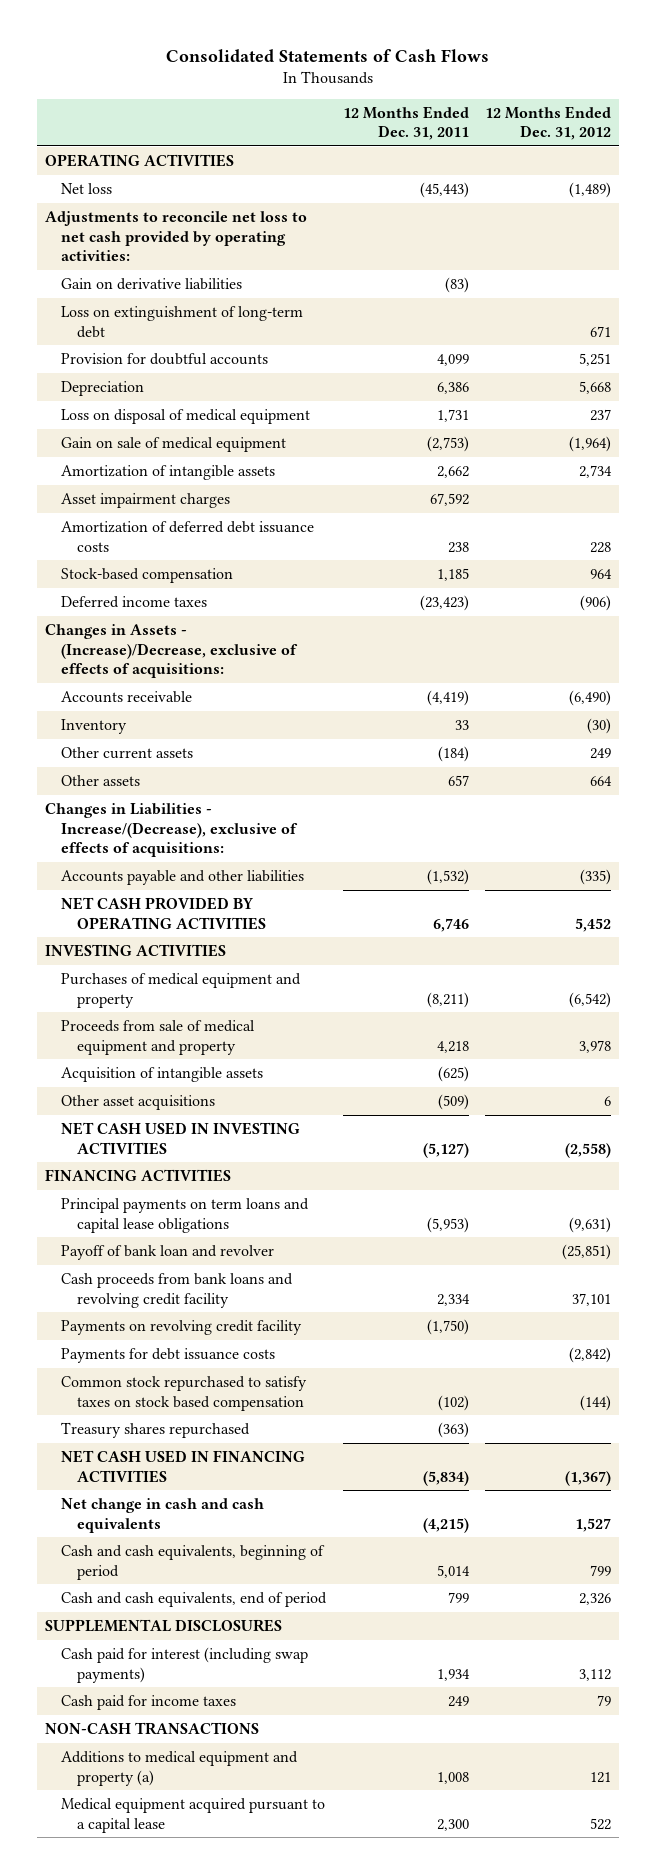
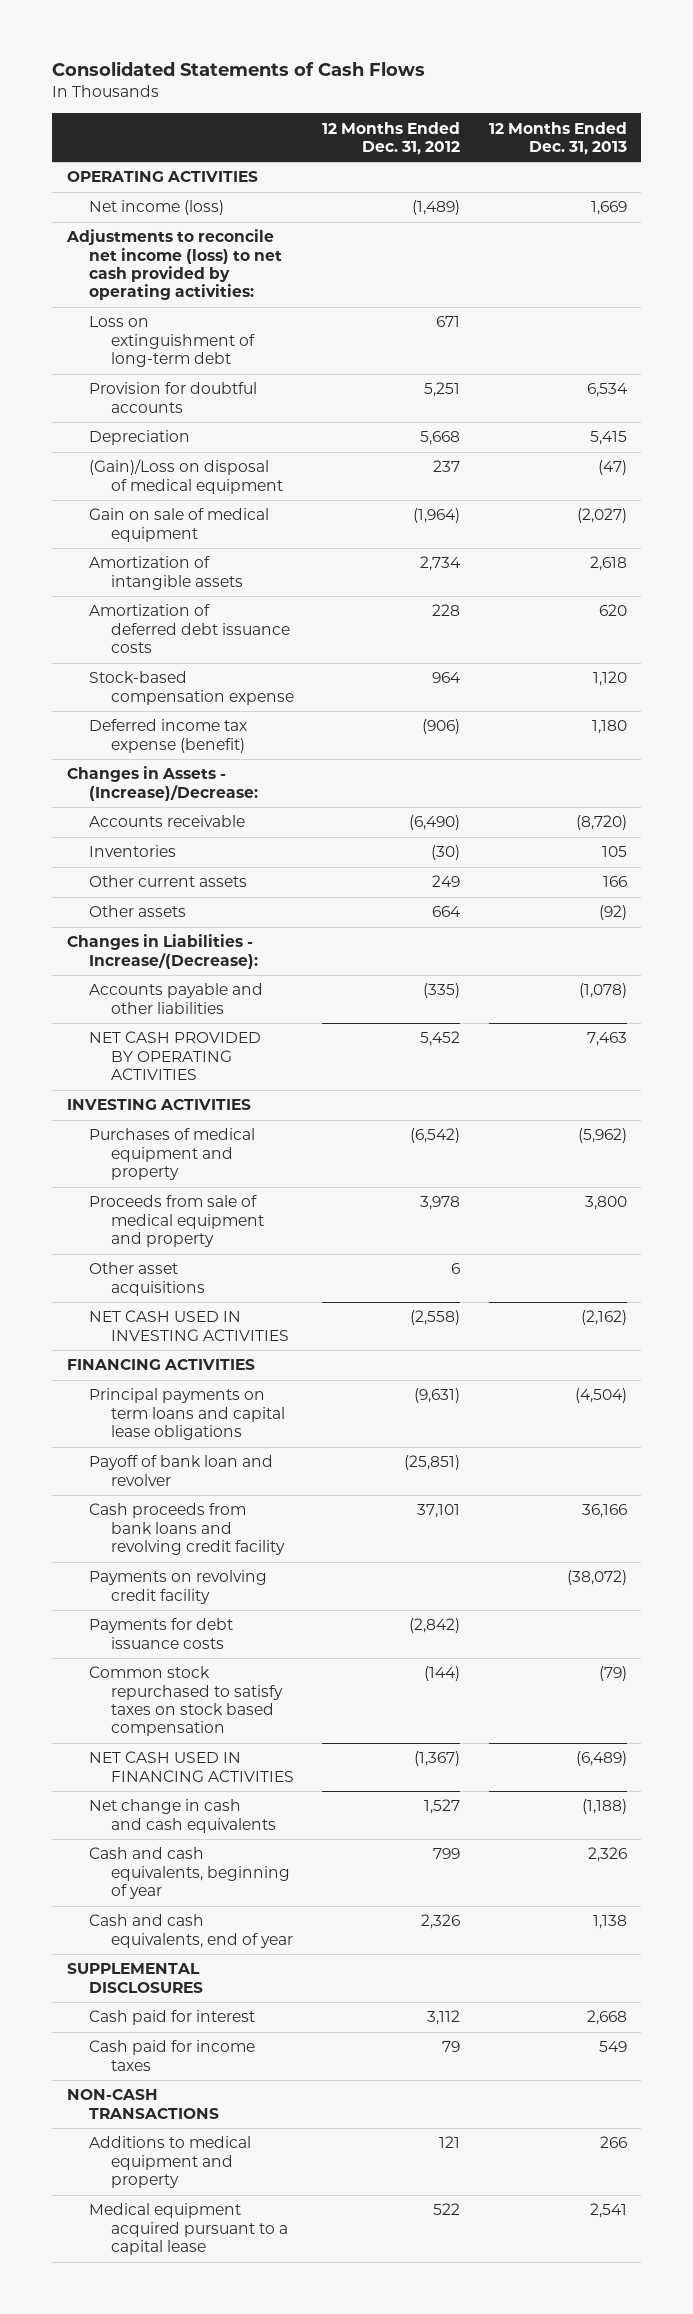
[342,105,469,141] 12 Months Ended Dec. 31, 2011 -> none
none -> [488,121,627,155] 12 Months Ended Dec. 31, 2013
[61,278,243,291] Gain on derivative liabilities -> none
[61,183,113,195] Net loss -> [88,200,224,216] Net income (loss)
[45,211,308,262] Adjustments to reconcile net loss to net cash provided by operating activities: -> [65,229,282,301] Adjustments to reconcile net income (loss) to net cash provided by operating activities:
[61,409,311,425] Loss on disposal of medical equipment -> [88,459,283,494] (Gain)/Loss on disposal of medical equipment
[61,493,231,509] Asset impairment charges -> none
[61,568,234,584] Stock-based compensation -> [88,671,294,705] Stock-based compensation expense
[61,596,208,609] Deferred income taxes -> [88,719,247,753] Deferred income tax expense (benefit)
[45,624,299,679] Changes in Assets - (Increase)/Decrease, exclusive of effects of acquisitions: -> [66,766,258,801] Changes in Assets - (Increase)/Decrease:
[61,719,128,735] Inventory -> [88,845,176,858] Inventories
[45,803,299,858] Changes in Liabilities - Increase/(Decrease), exclusive of effects of acquisitions: -> [66,934,258,969] Changes in Liabilities - Increase/(Decrease):
[61,1067,264,1083] Acquisition of intangible assets -> none
[61,1422,251,1439] Treasury shares repurchased -> none
[61,1545,326,1580] Cash and cash equivalents, beginning of period -> [88,1847,290,1900] Cash and cash equivalents, beginning of year
[61,1592,328,1608] Cash and cash equivalents, end of period -> [88,1914,293,1948] Cash and cash equivalents, end of year
[61,1647,309,1683] Cash paid for interest (including swap payments) -> [88,2010,255,2026] Cash paid for interest
[61,1751,299,1786] Additions to medical equipment and property (a) -> [88,2136,251,2189] Additions to medical equipment and property

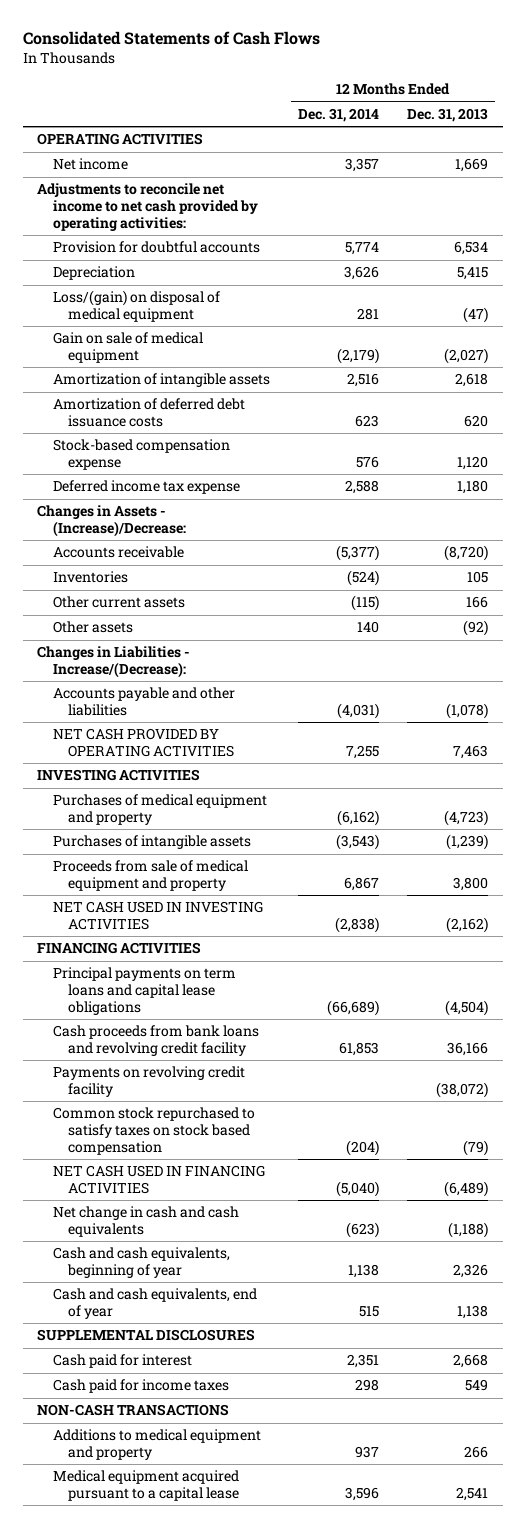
[322,121,461,155] 12 Months Ended Dec. 31, 2012 -> none
none -> [297,108,379,123] Dec. 31, 2014
[88,316,255,368] Loss on extinguishment of long-term debt -> none
[88,200,224,216] Net income (loss) -> [52,158,128,171] Net income
[65,229,282,301] Adjustments to reconcile net income (loss) to net cash provided by operating activities: -> [36,183,258,231] Adjustments to reconcile net income to net cash provided by operating activities:
[88,459,283,494] (Gain)/Loss on disposal of medical equipment -> [52,290,220,323] Loss/(gain) on disposal of medical equipment
[88,719,247,753] Deferred income tax expense (benefit) -> [52,480,240,495] Deferred income tax expense
[577,1128,627,1144] (5,962) -> [444,810,489,827] (4,723)
none -> [52,835,251,850] Purchases of intangible assets
[88,1262,205,1296] Other asset acquisitions -> none
[88,1455,273,1486] Payoff of bank loan and revolver -> none
[88,1618,233,1649] Payments for debt issuance costs -> none

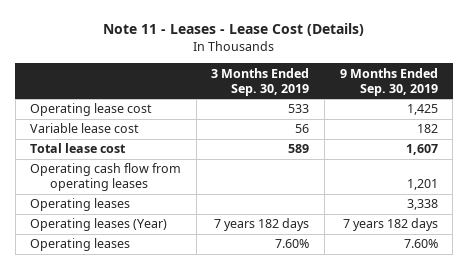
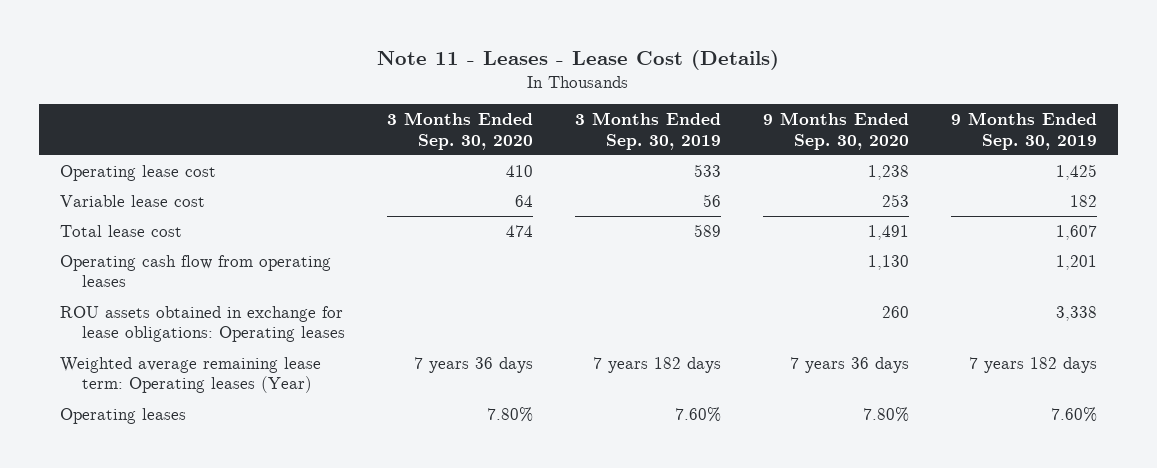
none -> [386,112,533,150] 3 Months Ended Sep. 30, 2020
none -> [762,112,909,150] 9 Months Ended Sep. 30, 2020
[30,198,131,212] Operating leases -> [59,305,345,343] ROU assets obtained in exchange for lease obligations: Operating leases
[30,218,168,232] Operating leases (Year) -> [59,356,321,394] Weighted average remaining lease term: Operating leases (Year)

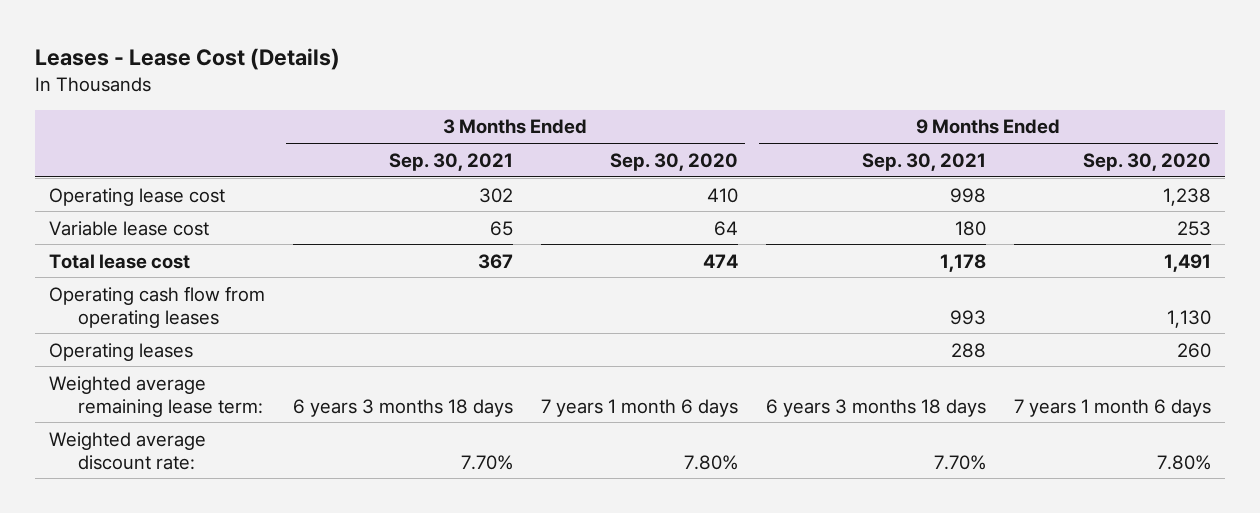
[377,49,780,70] Note 11 - Leases - Lease Cost (Details) -> [34,47,340,70] Leases - Lease Cost (Details)
[574,112,721,150] 3 Months Ended Sep. 30, 2019 -> none
[950,112,1097,150] 9 Months Ended Sep. 30, 2019 -> none
none -> [388,152,513,171] Sep. 30, 2021
none -> [861,152,986,171] Sep. 30, 2021
[59,305,345,343] ROU assets obtained in exchange for lease obligations: Operating leases -> [48,342,193,361] Operating leases
[59,356,321,394] Weighted average remaining lease term: Operating leases (Year) -> [48,375,263,417] Weighted average remaining lease term:
[413,356,533,373] 7 years 36 days -> [540,398,738,417] 7 years 1 month 6 days
[789,356,909,373] 7 years 36 days -> [1013,398,1211,417] 7 years 1 month 6 days
[59,407,186,424] Operating leases -> [48,431,206,470] Weighted average discount rate:

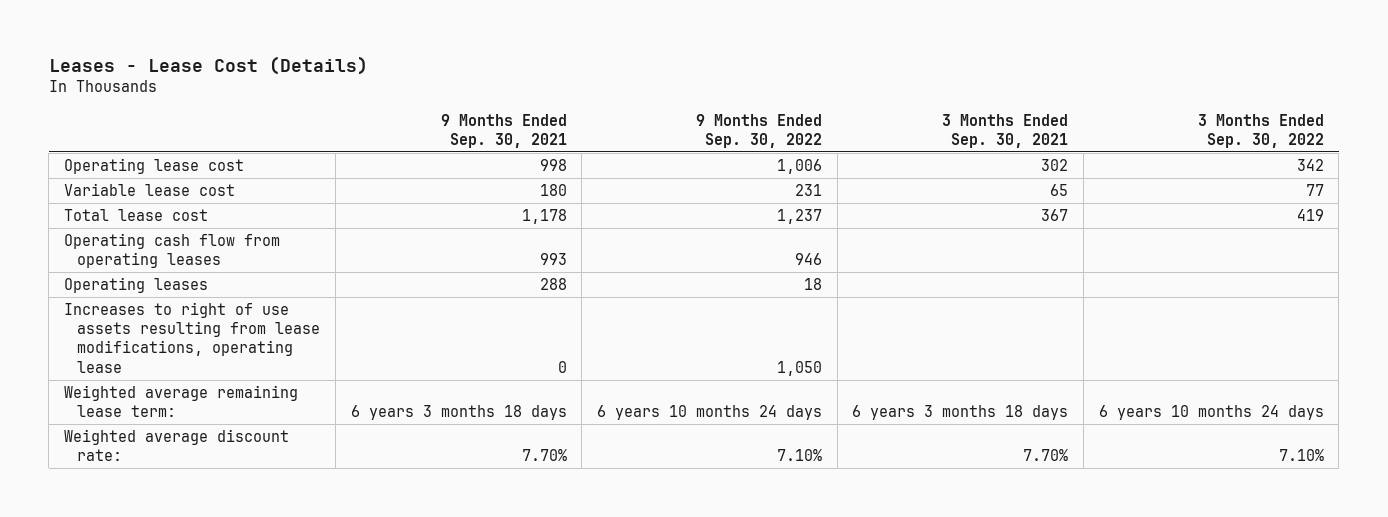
[609,152,738,171] Sep. 30, 2020 -> none
[1082,152,1211,171] Sep. 30, 2020 -> none
none -> [696,113,823,148] 9 Months Ended Sep. 30, 2022
none -> [1197,113,1324,148] 3 Months Ended Sep. 30, 2022
none -> [63,301,321,373] Increases to right of use assets resulting from lease modifications, operating lease

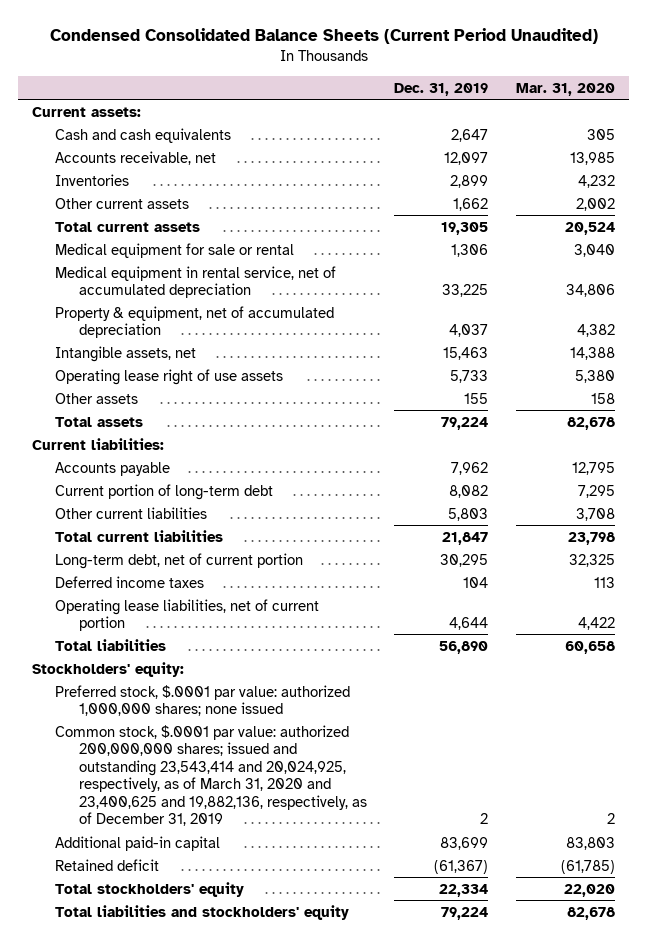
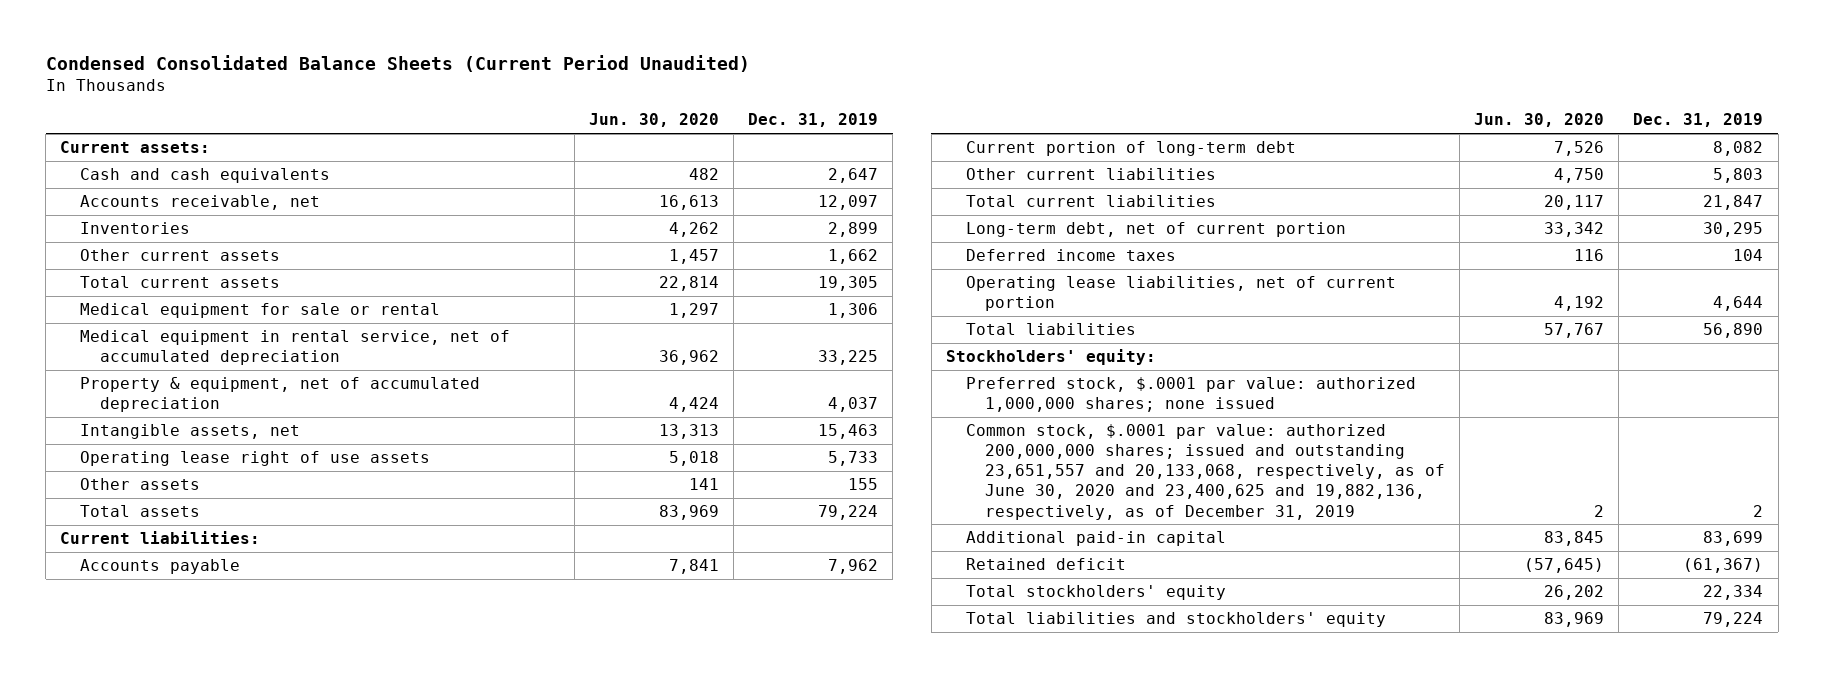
[516,82,616,96] Mar. 31, 2020 -> none
none -> [588,113,719,128] Jun. 30, 2020
[55,724,367,827] Common stock, $.0001 par value: authorized 200,000,000 shares; issued and outstanding 23,543,414 and 20,024,925, respectively, as of March 31, 2020 and 23,400,625 and 19,882,136, respectively, as of December 31, 2019 -> [965,424,1446,520] Common stock, $.0001 par value: authorized 200,000,000 shares; issued and outstanding 23,651,557 and 20,133,068, respectively, as of June 30, 2020 and 23,400,625 and 19,882,136, respectively, as of December 31, 2019

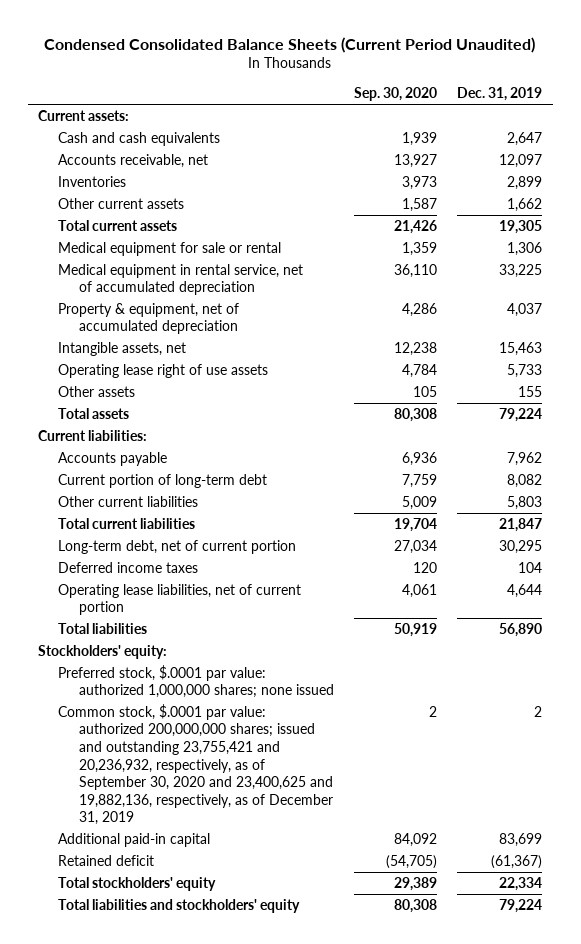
[588,113,719,128] Jun. 30, 2020 -> none
none -> [354,87,438,102] Sep. 30, 2020
[965,424,1446,520] Common stock, $.0001 par value: authorized 200,000,000 shares; issued and outstanding 23,651,557 and 20,133,068, respectively, as of June 30, 2020 and 23,400,625 and 19,882,136, respectively, as of December 31, 2019 -> [58,703,333,826] Common stock, $.0001 par value: authorized 200,000,000 shares; issued and outstanding 23,755,421 and 20,236,932, respectively, as of September 30, 2020 and 23,400,625 and 19,882,136, respectively, as of December 31, 2019

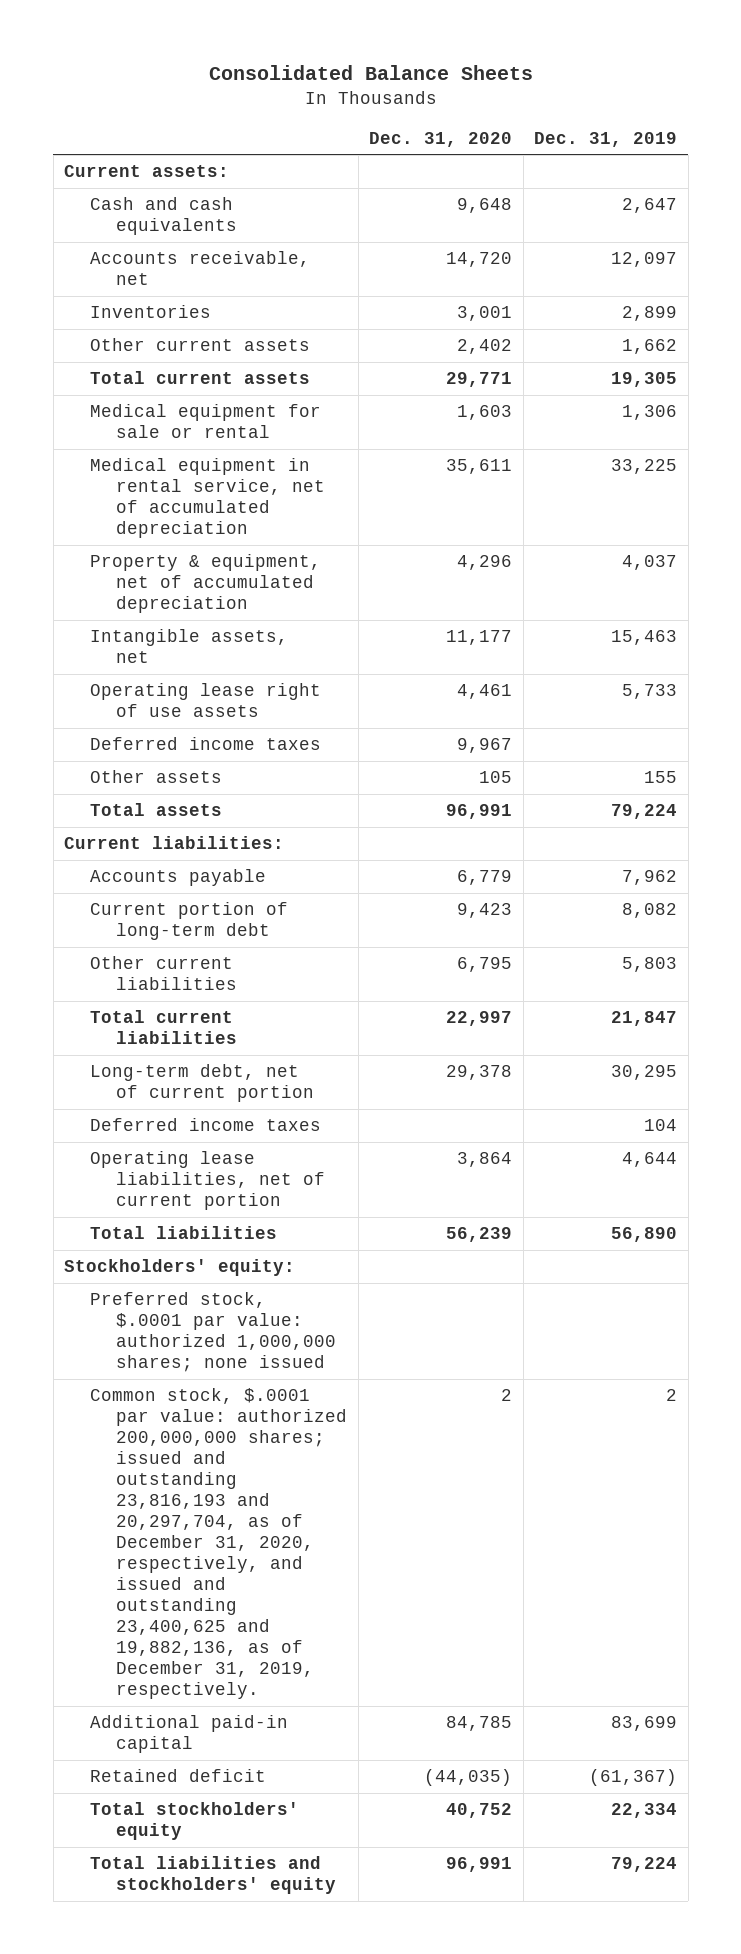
[44,36,536,53] Condensed Consolidated Balance Sheets (Current Period Unaudited) -> [208,65,533,81] Consolidated Balance Sheets
[354,87,438,102] Sep. 30, 2020 -> none
none -> [369,131,513,147] Dec. 31, 2020
none -> [90,737,322,751] Deferred income taxes
[58,703,333,826] Common stock, $.0001 par value: authorized 200,000,000 shares; issued and outstanding 23,755,421 and 20,236,932, respectively, as of September 30, 2020 and 23,400,625 and 19,882,136, respectively, as of December 31, 2019 -> [90,1388,348,1700] Common stock, $.0001 par value: authorized 200,000,000 shares; issued and outstanding 23,816,193 and 20,297,704, as of December 31, 2020, respectively, and issued and outstanding 23,400,625 and 19,882,136, as of December 31, 2019, respectively.

